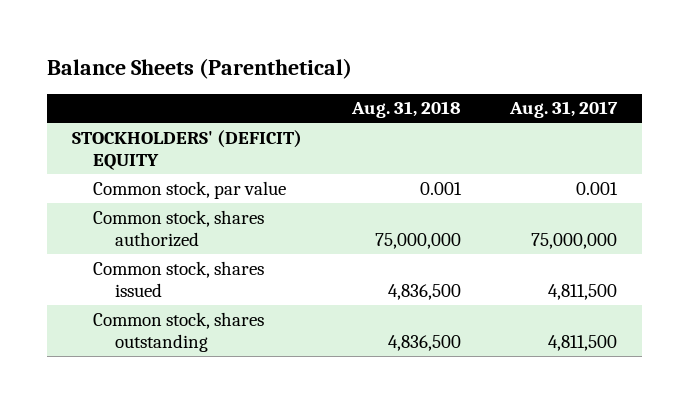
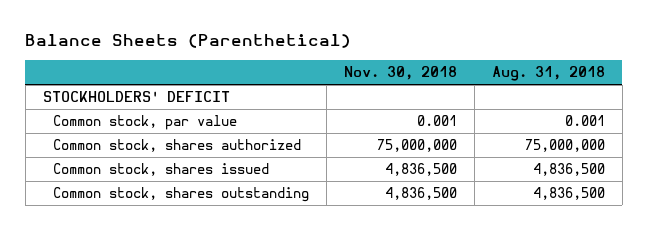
[509,101,619,119] Aug. 31, 2017 -> none
none -> [343,66,457,81] Nov. 30, 2018
[71,129,302,170] STOCKHOLDERS' (DEFICIT) EQUITY -> [42,91,230,103] STOCKHOLDERS' DEFICIT

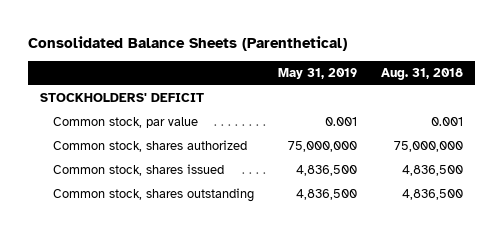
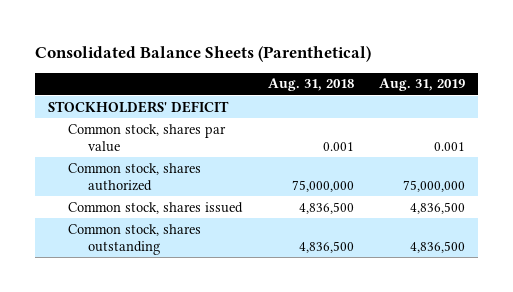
[277,68,357,80] May 31, 2019 -> none
none -> [379,78,466,92] Aug. 31, 2019
[52,117,198,129] Common stock, par value -> [68,123,227,153] Common stock, shares par value

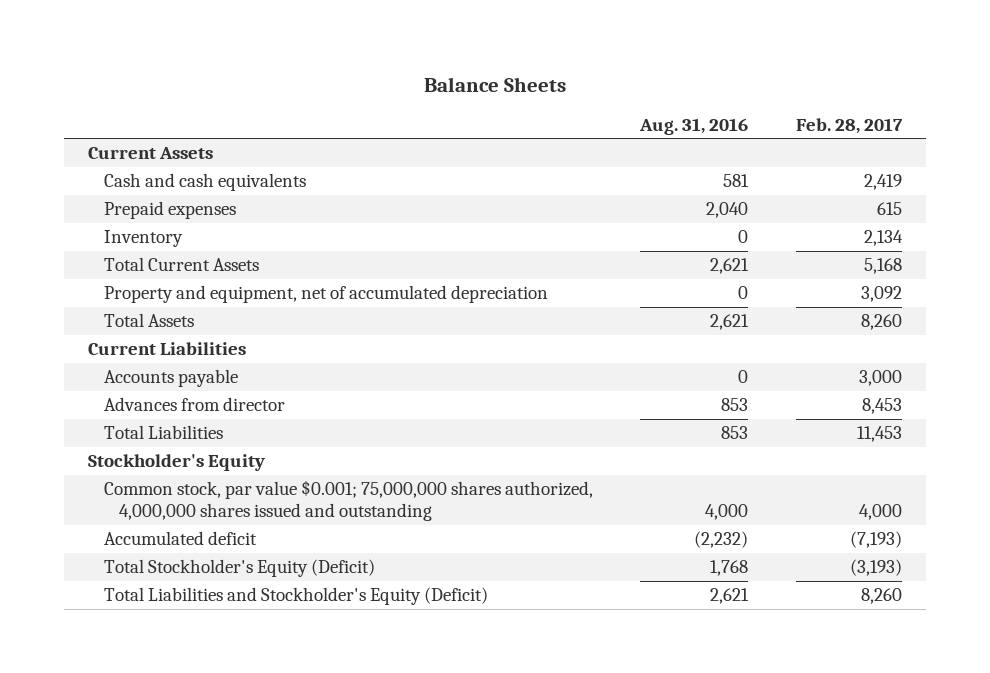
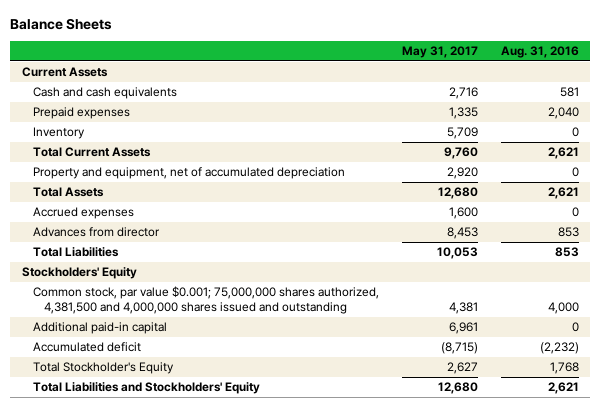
[795,117,903,134] Feb. 28, 2017 -> none
none -> [401,46,478,59] May 31, 2017
[87,342,246,356] Current Liabilities -> none
[103,369,238,388] Accounts payable -> none
none -> [32,207,134,220] Accrued expenses
[87,454,265,472] Stockholder's Equity -> [21,267,137,280] Stockholders' Equity
[103,480,593,522] Common stock, par value $0.001; 75,000,000 shares authorized, 4,000,000 shares issued and outstanding -> [32,286,379,315] Common stock, par value $0.001; 75,000,000 shares authorized, 4,381,500 and 4,000,000 shares issued and outstanding
none -> [32,322,167,335] Additional paid-in capital
[103,559,375,578] Total Stockholder's Equity (Deficit) -> [32,362,174,375] Total Stockholder's Equity
[103,587,488,606] Total Liabilities and Stockholder's Equity (Deficit) -> [32,382,260,395] Total Liabilities and Stockholders' Equity

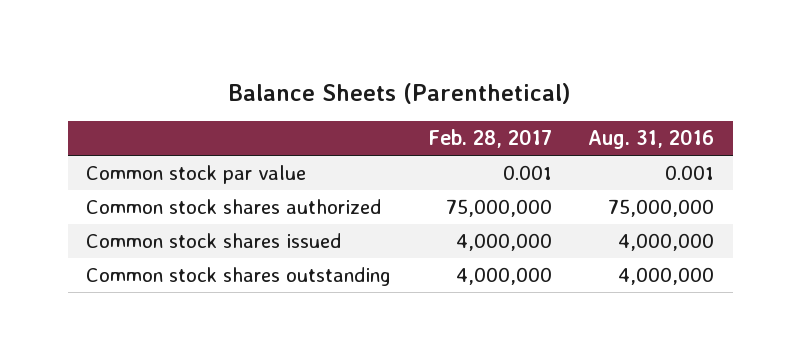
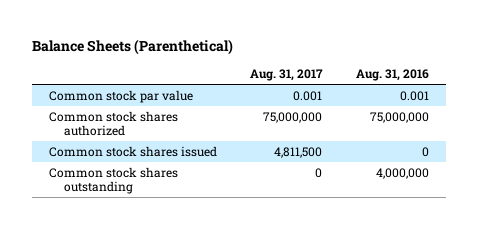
[427,129,552,149] Feb. 28, 2017 -> none
none -> [250,69,324,82] Aug. 31, 2017
[618,232,715,251] 4,000,000 -> [421,146,429,157] 0

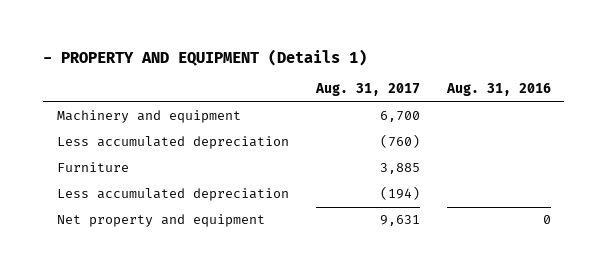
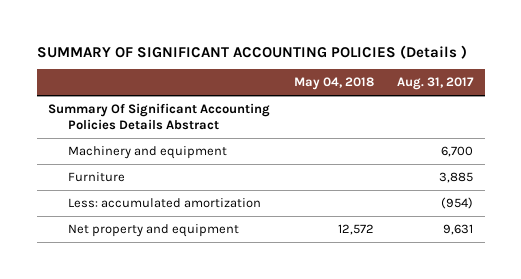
[42,49,367,67] - PROPERTY AND EQUIPMENT (Details 1) -> [36,44,467,59] SUMMARY OF SIGNIFICANT ACCOUNTING POLICIES (Details )
[445,83,551,97] Aug. 31, 2016 -> none
none -> [293,77,374,91] May 04, 2018
none -> [48,103,271,130] Summary Of Significant Accounting Policies Details Abstract
[56,136,289,150] Less accumulated depreciation -> none
[56,188,289,202] Less accumulated depreciation -> [68,198,262,209] Less: accumulated amortization
[379,186,420,201] (194) -> [441,197,474,210] (954)

